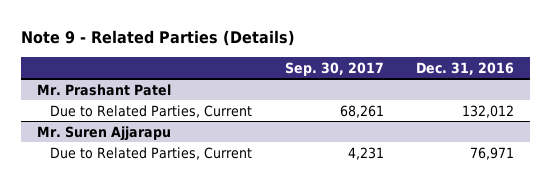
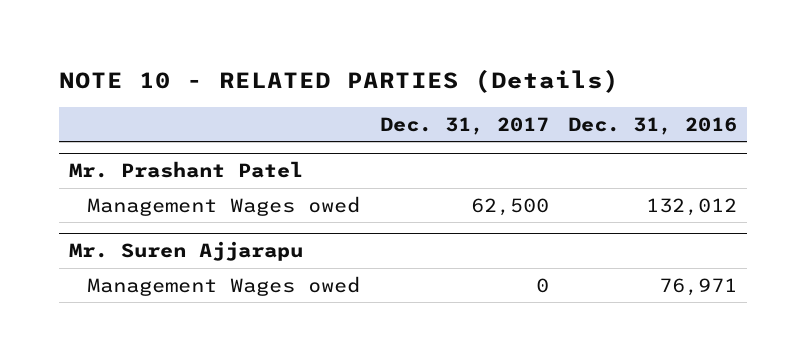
[20,29,295,46] Note 9 - Related Parties (Details) -> [59,69,620,94] NOTE 10 - RELATED PARTIES (Details)
[284,61,384,76] Sep. 30, 2017 -> none
none -> [379,116,549,135] Dec. 31, 2017
[50,104,253,118] Due to Related Parties, Current -> [86,195,360,216] Management Wages owed
[50,146,253,160] Due to Related Parties, Current -> [86,275,360,296] Management Wages owed

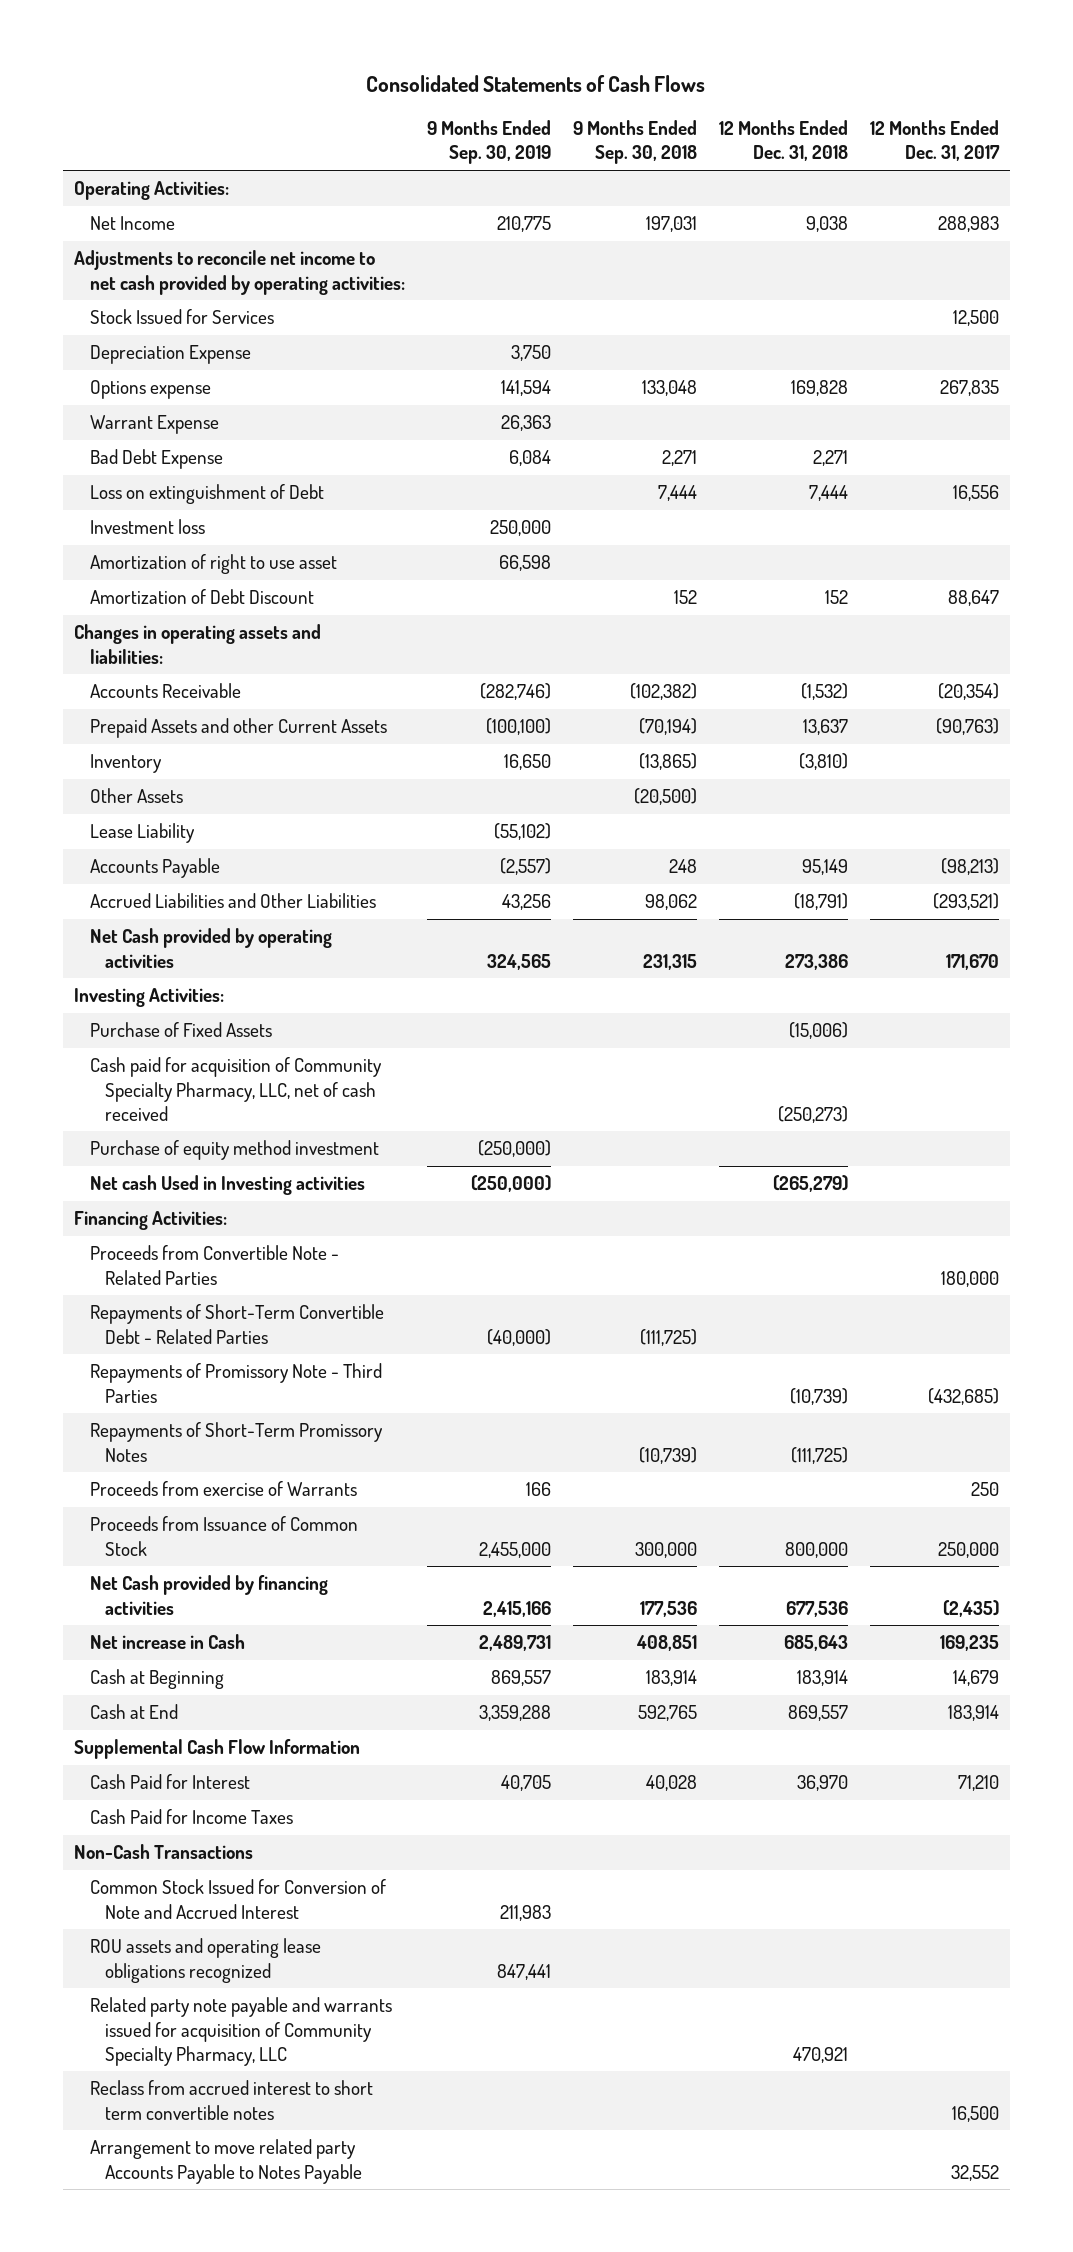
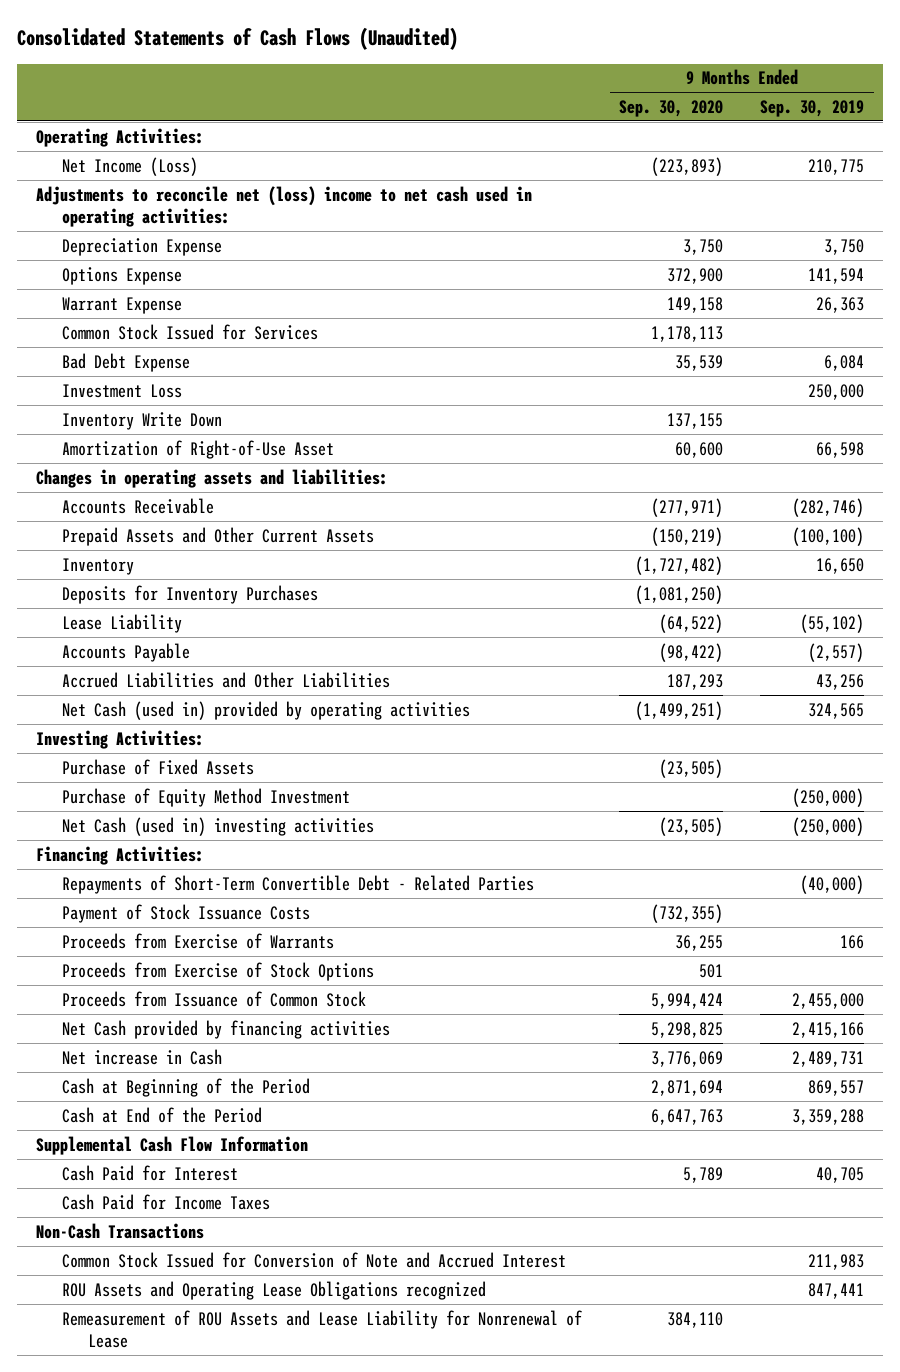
[366,75,706,93] Consolidated Statements of Cash Flows -> [17,27,459,51] Consolidated Statements of Cash Flows (Unaudited)
[572,120,697,165] 9 Months Ended Sep. 30, 2018 -> none
[718,120,848,162] 12 Months Ended Dec. 31, 2018 -> none
[869,120,1000,162] 12 Months Ended Dec. 31, 2017 -> none
none -> [619,99,724,117] Sep. 30, 2020
[89,309,274,325] Stock Issued for Services -> none
[89,216,175,231] Net Income -> [61,156,198,176] Net Income (Loss)
[73,250,405,295] Adjustments to reconcile net income to net cash provided by operating activities: -> [35,185,532,228] Adjustments to reconcile net (loss) income to net cash used in operating activities:
[89,380,211,400] Options expense -> [61,266,182,285] Options Expense
none -> [61,323,318,340] Common Stock Issued for Services
[89,484,324,505] Loss on extinguishment of Debt -> none
[89,589,314,605] Amortization of Debt Discount -> none
[89,519,205,535] Investment loss -> [61,383,182,398] Investment Loss
none -> [61,411,222,430] Inventory Write Down
[89,554,337,575] Amortization of right to use asset -> [61,439,334,459] Amortization of Right-of-Use Asset
[89,718,387,739] Prepaid Assets and other Current Assets -> [61,526,374,546] Prepaid Assets and Other Current Assets
[89,788,183,804] Other Assets -> none
none -> [61,584,318,604] Deposits for Inventory Purchases
[89,928,332,968] Net Cash provided by operating activities -> [61,700,470,720] Net Cash (used in) provided by operating activities
[89,1057,382,1121] Cash paid for acquisition of Community Specialty Pharmacy, LLC, net of cash received -> none
[89,1140,379,1161] Purchase of equity method investment -> [61,787,350,807] Purchase of Equity Method Investment
[89,1175,365,1196] Net cash Used in Investing activities -> [61,816,374,836] Net Cash (used in) investing activities
[89,1245,339,1285] Proceeds from Convertible Note - Related Parties -> none
[89,1363,382,1403] Repayments of Promissory Note - Third Parties -> none
[89,1422,383,1462] Repayments of Short-Term Promissory Notes -> none
none -> [61,903,310,923] Payment of Stock Issuance Costs
[89,1481,357,1497] Proceeds from exercise of Warrants -> [61,932,334,949] Proceeds from Exercise of Warrants
none -> [61,961,374,981] Proceeds from Exercise of Stock Options
[89,1669,224,1690] Cash at Beginning -> [61,1077,310,1097] Cash at Beginning of the Period
[89,1704,178,1720] Cash at End -> [61,1106,262,1123] Cash at End of the Period
[89,1997,392,2066] Related party note payable and warrants issued for acquisition of Community Specialty Pharmacy, LLC -> none
[89,2080,373,2120] Reclass from accrued interest to short term convertible notes -> none
[89,2139,363,2184] Arrangement to move related party Accounts Payable to Notes Payable -> none
[89,1938,321,1983] ROU assets and operating lease obligations recognized -> [61,1280,486,1300] ROU Assets and Operating Lease Obligations recognized
none -> [61,1309,582,1349] Remeasurement of ROU Assets and Lease Liability for Nonrenewal of Lease

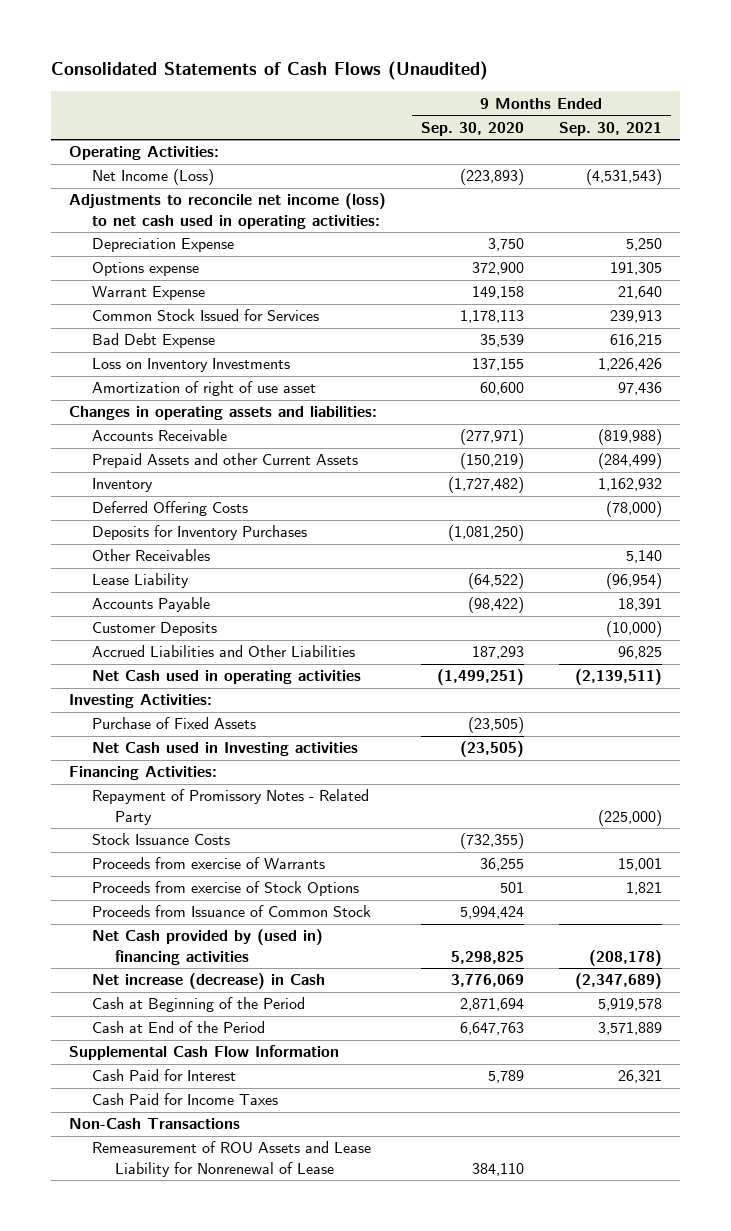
[760,99,865,117] Sep. 30, 2019 -> none
none -> [559,121,663,136] Sep. 30, 2021
[35,185,532,228] Adjustments to reconcile net (loss) income to net cash used in operating activities: -> [68,193,386,229] Adjustments to reconcile net income (loss) to net cash used in operating activities:
[61,266,182,285] Options Expense -> [91,262,199,277] Options expense
[61,383,182,398] Investment Loss -> none
[61,411,222,430] Inventory Write Down -> [91,358,290,373] Loss on Inventory Investments
[61,439,334,459] Amortization of Right-of-Use Asset -> [91,381,316,397] Amortization of right of use asset
[61,526,374,546] Prepaid Assets and Other Current Assets -> [91,453,358,469] Prepaid Assets and other Current Assets
none -> [91,501,248,517] Deferred Offering Costs
none -> [91,549,210,562] Other Receivables
none -> [91,622,217,637] Customer Deposits
[61,700,470,720] Net Cash (used in) provided by operating activities -> [91,670,361,685] Net Cash used in operating activities
[61,787,350,807] Purchase of Equity Method Investment -> none
[61,816,374,836] Net Cash (used in) investing activities -> [91,742,358,757] Net Cash used in Investing activities
[61,874,534,894] Repayments of Short-Term Convertible Debt - Related Parties -> [91,789,369,825] Repayment of Promissory Notes - Related Party
[61,903,310,923] Payment of Stock Issuance Costs -> [91,833,230,846] Stock Issuance Costs
[61,932,334,949] Proceeds from Exercise of Warrants -> [91,857,325,870] Proceeds from exercise of Warrants
[61,961,374,981] Proceeds from Exercise of Stock Options -> [91,881,359,897] Proceeds from exercise of Stock Options
[61,1019,390,1039] Net Cash provided by financing activities -> [91,929,323,965] Net Cash provided by (used in) financing activities
[61,1048,222,1065] Net increase in Cash -> [91,973,325,990] Net increase (decrease) in Cash
[61,1251,566,1268] Common Stock Issued for Conversion of Note and Accrued Interest -> none
[61,1280,486,1300] ROU Assets and Operating Lease Obligations recognized -> none

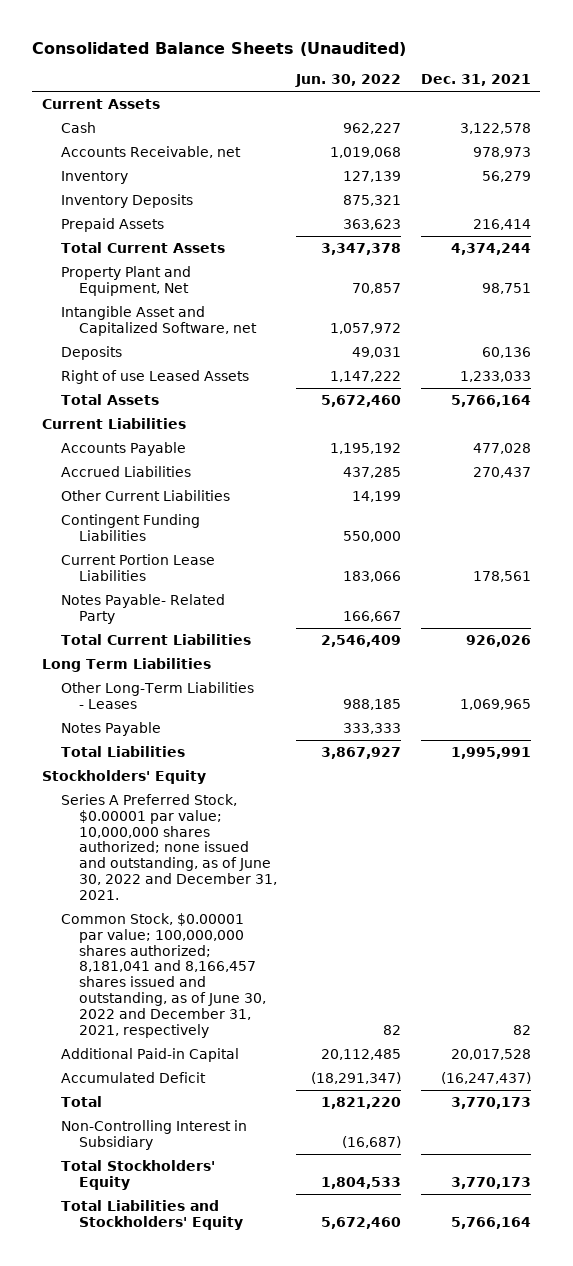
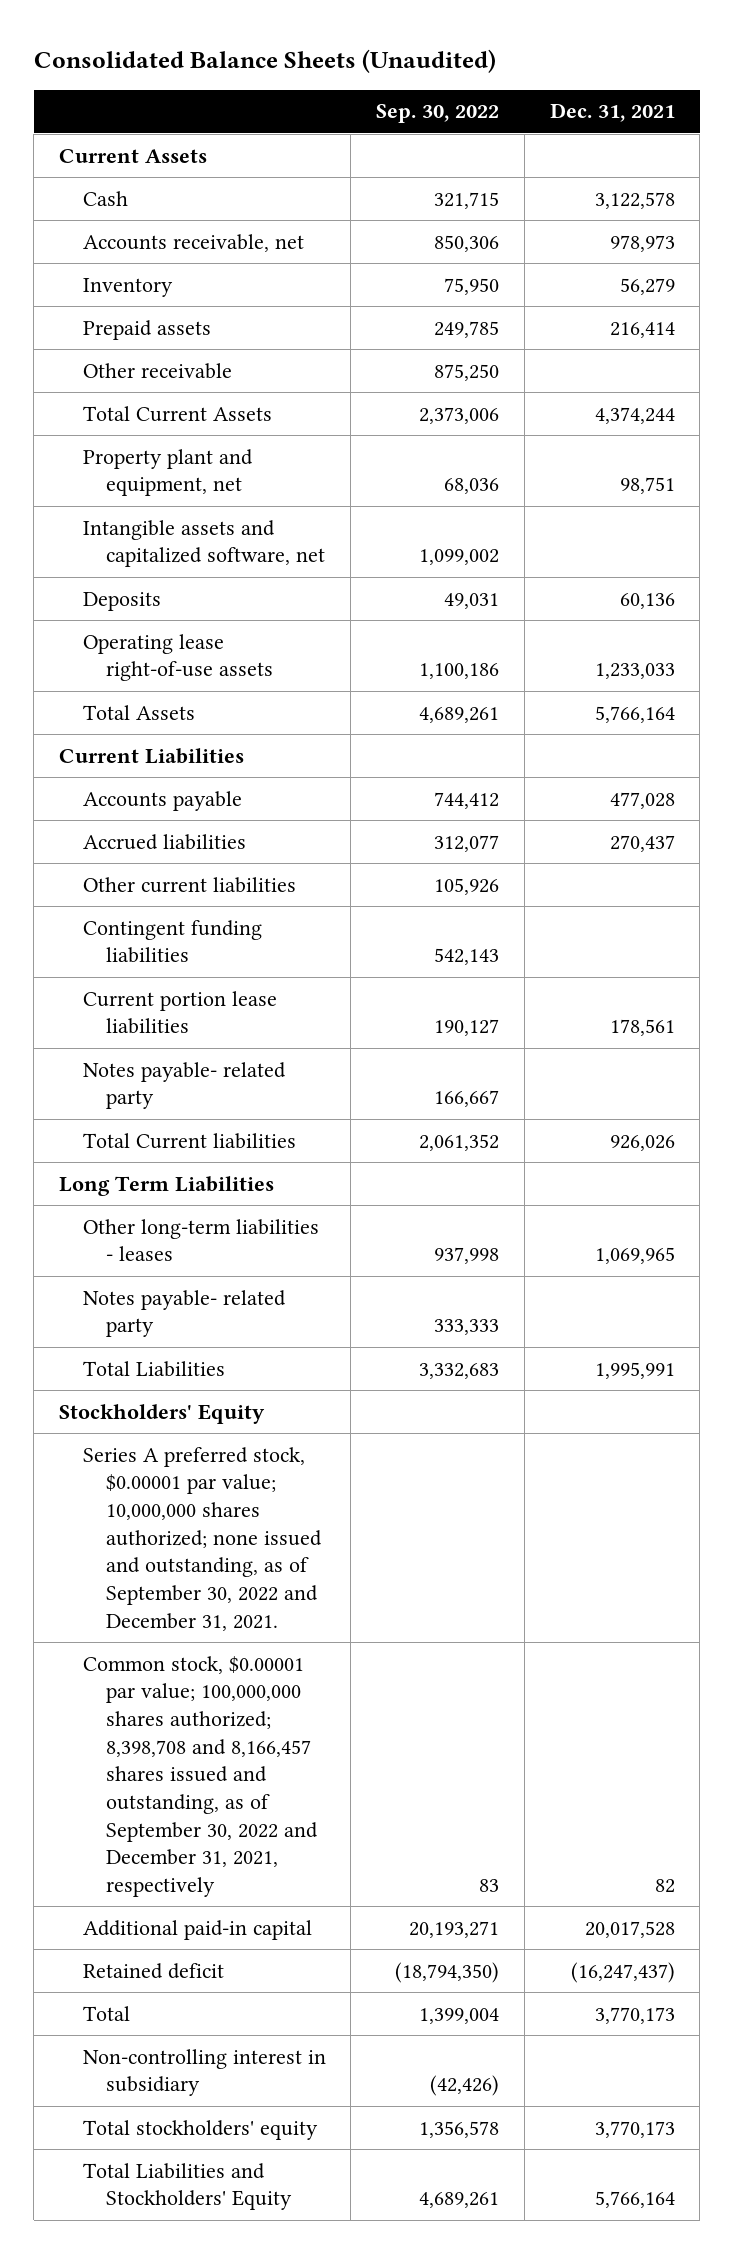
[295,74,402,88] Jun. 30, 2022 -> none
none -> [376,104,500,124] Sep. 30, 2022
[60,146,241,159] Accounts Receivable, net -> [82,233,304,252] Accounts receivable, net
[60,194,193,209] Inventory Deposits -> none
[60,218,164,233] Prepaid Assets -> [82,319,211,340] Prepaid assets
none -> [82,362,232,379] Other receivable
[60,266,191,296] Property Plant and Equipment, Net -> [82,448,253,497] Property plant and equipment, net
[60,306,258,336] Intangible Asset and Capitalized Software, net -> [82,519,326,568] Intangible assets and capitalized software, net
[60,370,249,385] Right of use Leased Assets -> [82,633,274,682] Operating lease right-of-use assets
[60,442,186,457] Accounts Payable -> [82,790,242,811] Accounts payable
[60,466,191,478] Accrued Liabilities -> [82,833,246,850] Accrued liabilities
[60,490,230,502] Other Current Liabilities -> [82,876,296,893] Other current liabilities
[60,514,200,541] Contingent Funding Liabilities -> [82,919,262,964] Contingent funding liabilities
[60,554,215,581] Current Portion Lease Liabilities -> [82,990,277,1035] Current portion lease liabilities
[60,594,225,624] Notes Payable- Related Party -> [82,1061,286,1110] Notes payable- related party
[60,634,251,646] Total Current Liabilities -> [82,1132,296,1149] Total Current liabilities
[60,682,254,709] Other Long-Term Liabilities - Leases -> [82,1218,319,1262] Other long-term liabilities - leases
[60,722,161,737] Notes Payable -> [82,1289,286,1338] Notes payable- related party
[60,794,278,900] Series A Preferred Stock, $0.00001 par value; 10,000,000 shares authorized; none issued and outstanding, as of June 30, 2022 and December 31, 2021. -> [82,1446,323,1631] Series A preferred stock, $0.00001 par value; 10,000,000 shares authorized; none issued and outstanding, as of September 30, 2022 and December 31, 2021.
[60,913,267,1038] Common Stock, $0.00001 par value; 100,000,000 shares authorized; 8,181,041 and 8,166,457 shares issued and outstanding, as of June 30, 2022 and December 31, 2021, respectively -> [82,1655,319,1897] Common stock, $0.00001 par value; 100,000,000 shares authorized; 8,398,708 and 8,166,457 shares issued and outstanding, as of September 30, 2022 and December 31, 2021, respectively
[60,1048,239,1063] Additional Paid-in Capital -> [82,1919,312,1940] Additional paid-in capital
[60,1072,206,1084] Accumulated Deficit -> [82,1962,224,1979] Retained deficit
[60,1120,247,1150] Non-Controlling Interest in Subsidiary -> [82,2048,326,2097] Non-controlling interest in subsidiary
[60,1160,215,1190] Total Stockholders' Equity -> [82,2119,318,2140] Total stockholders' equity

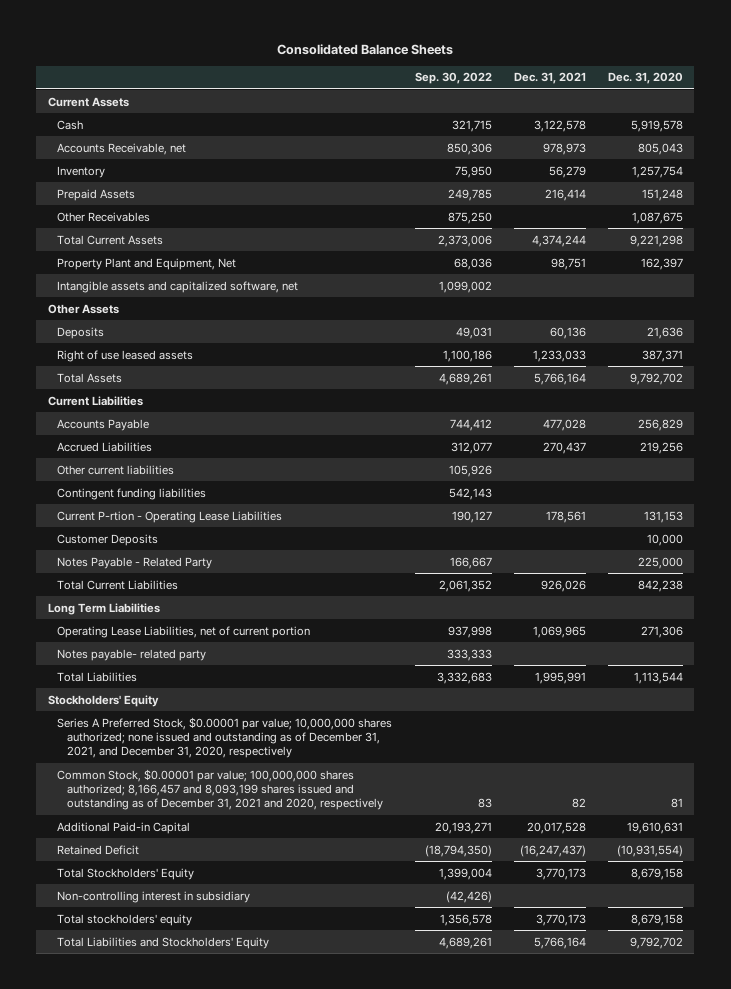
[33,48,496,73] Consolidated Balance Sheets (Unaudited) -> [277,44,454,56] Consolidated Balance Sheets
none -> [608,72,684,85] Dec. 31, 2020
[82,233,304,252] Accounts receivable, net -> [57,142,187,155] Accounts Receivable, net
[82,319,211,340] Prepaid assets -> [57,188,136,201] Prepaid Assets
[82,362,232,379] Other receivable -> [57,211,151,222] Other Receivables
[82,448,253,497] Property plant and equipment, net -> [57,257,237,270] Property Plant and Equipment, Net
none -> [47,303,119,314] Other Assets
[82,633,274,682] Operating lease right-of-use assets -> [57,349,194,362] Right of use leased assets
[82,790,242,811] Accounts payable -> [57,418,150,431] Accounts Payable
[82,833,246,850] Accrued liabilities -> [57,441,153,452] Accrued Liabilities
[82,990,277,1035] Current portion lease liabilities -> [57,510,283,523] Current P-rtion - Operating Lease Liabilities
none -> [57,533,159,546] Customer Deposits
[82,1061,286,1110] Notes payable- related party -> [57,556,213,569] Notes Payable - Related Party
[82,1132,296,1149] Total Current liabilities -> [57,579,179,590] Total Current Liabilities
[82,1218,319,1262] Other long-term liabilities - leases -> [57,625,311,638] Operating Lease Liabilities, net of current portion
[82,1446,323,1631] Series A preferred stock, $0.00001 par value; 10,000,000 shares authorized; none issued and outstanding, as of September 30, 2022 and December 31, 2021. -> [57,716,393,759] Series A Preferred Stock, $0.00001 par value; 10,000,000 shares authorized; none issued and outstanding as of December 31, 2021, and December 31, 2020, respectively
[82,1655,319,1897] Common stock, $0.00001 par value; 100,000,000 shares authorized; 8,398,708 and 8,166,457 shares issued and outstanding, as of September 30, 2022 and December 31, 2021, respectively -> [57,768,384,811] Common Stock, $0.00001 par value; 100,000,000 shares authorized; 8,166,457 and 8,093,199 shares issued and outstanding as of December 31, 2021 and 2020, respectively
[82,1919,312,1940] Additional paid-in capital -> [57,821,191,834] Additional Paid-in Capital
[82,1962,224,1979] Retained deficit -> [57,844,140,855] Retained Deficit
[82,2005,130,2021] Total -> [57,867,195,880] Total Stockholders' Equity

